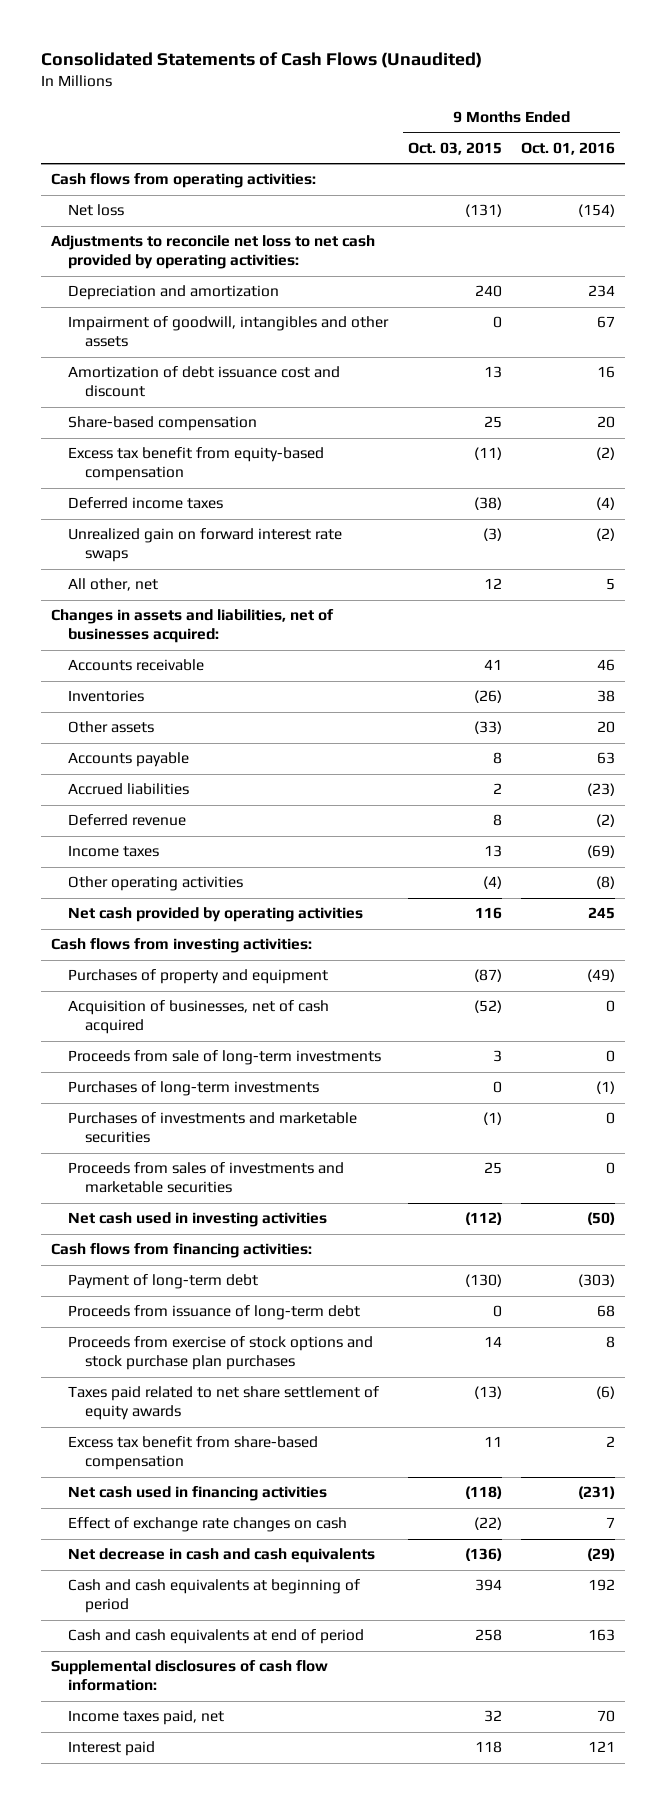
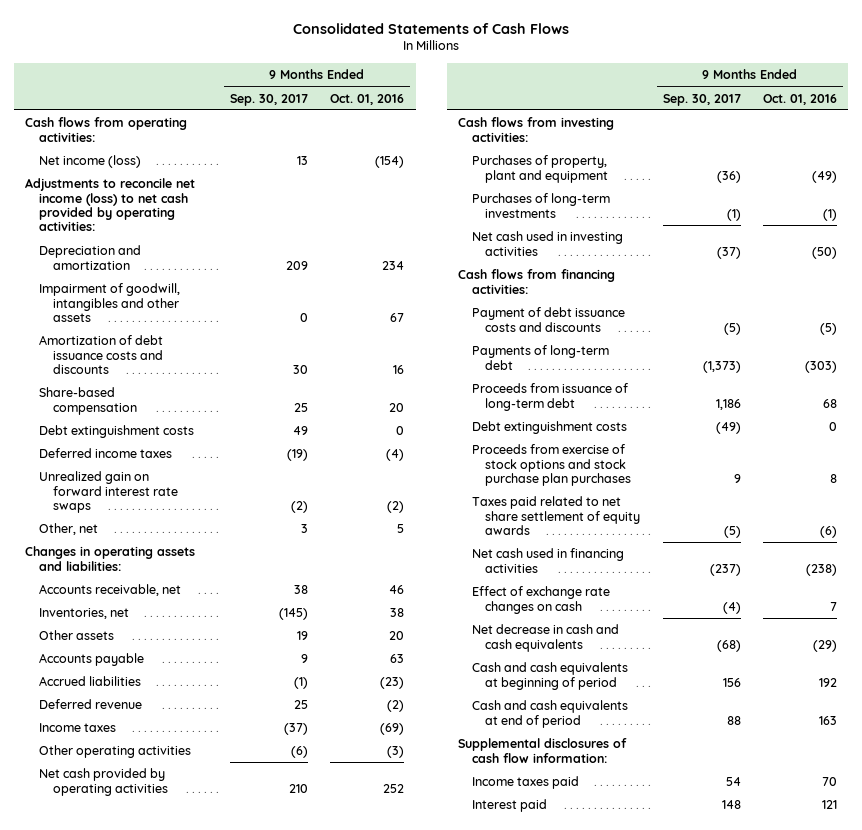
[41,52,483,69] Consolidated Statements of Cash Flows (Unaudited) -> [293,22,570,34] Consolidated Statements of Cash Flows
[407,141,502,155] Oct. 03, 2015 -> none
none -> [230,93,309,106] Sep. 30, 2017
[67,204,124,217] Net loss -> [39,155,142,169] Net income (loss)
[50,235,375,270] Adjustments to reconcile net loss to net cash provided by operating activities: -> [25,178,196,232] Adjustments to reconcile net income (loss) to net cash provided by operating activities:
[67,366,340,398] Amortization of debt issuance cost and discount -> [39,335,164,375] Amortization of debt issuance costs and discounts
[67,447,324,482] Excess tax benefit from equity-based compensation -> none
none -> [39,425,195,439] Debt extinguishment costs
[67,578,158,592] All other, net -> [39,523,99,536] Other, net
[50,609,334,644] Changes in assets and liabilities, net of businesses acquired: -> [25,546,196,571] Changes in operating assets and liabilities:
[67,659,204,672] Accounts receivable -> [39,584,182,597] Accounts receivable, net
[67,690,144,703] Inventories -> [39,608,130,620] Inventories, net
[596,876,616,890] (8) -> [387,746,405,759] (3)
[588,907,616,920] 245 -> [383,783,405,793] 252
[67,1000,329,1035] Acquisition of businesses, net of cash acquired -> none
[67,1050,381,1066] Proceeds from sale of long-term investments -> none
[67,969,328,985] Purchases of property and equipment -> [471,155,609,183] Purchases of property, plant and equipment
[67,1112,357,1144] Purchases of investments and marketable securities -> none
[67,1162,344,1194] Proceeds from sales of investments and marketable securities -> none
none -> [471,307,625,332] Payment of debt issuance costs and discounts
[67,1274,258,1290] Payment of long-term debt -> [471,345,609,370] Payments of long-term debt
none -> [471,421,627,435] Debt extinguishment costs
[67,1436,318,1471] Excess tax benefit from share-based compensation -> none
[578,1486,616,1500] (231) -> [805,563,837,576] (238)
[67,1710,224,1726] Income taxes paid, net -> [471,776,579,790] Income taxes paid

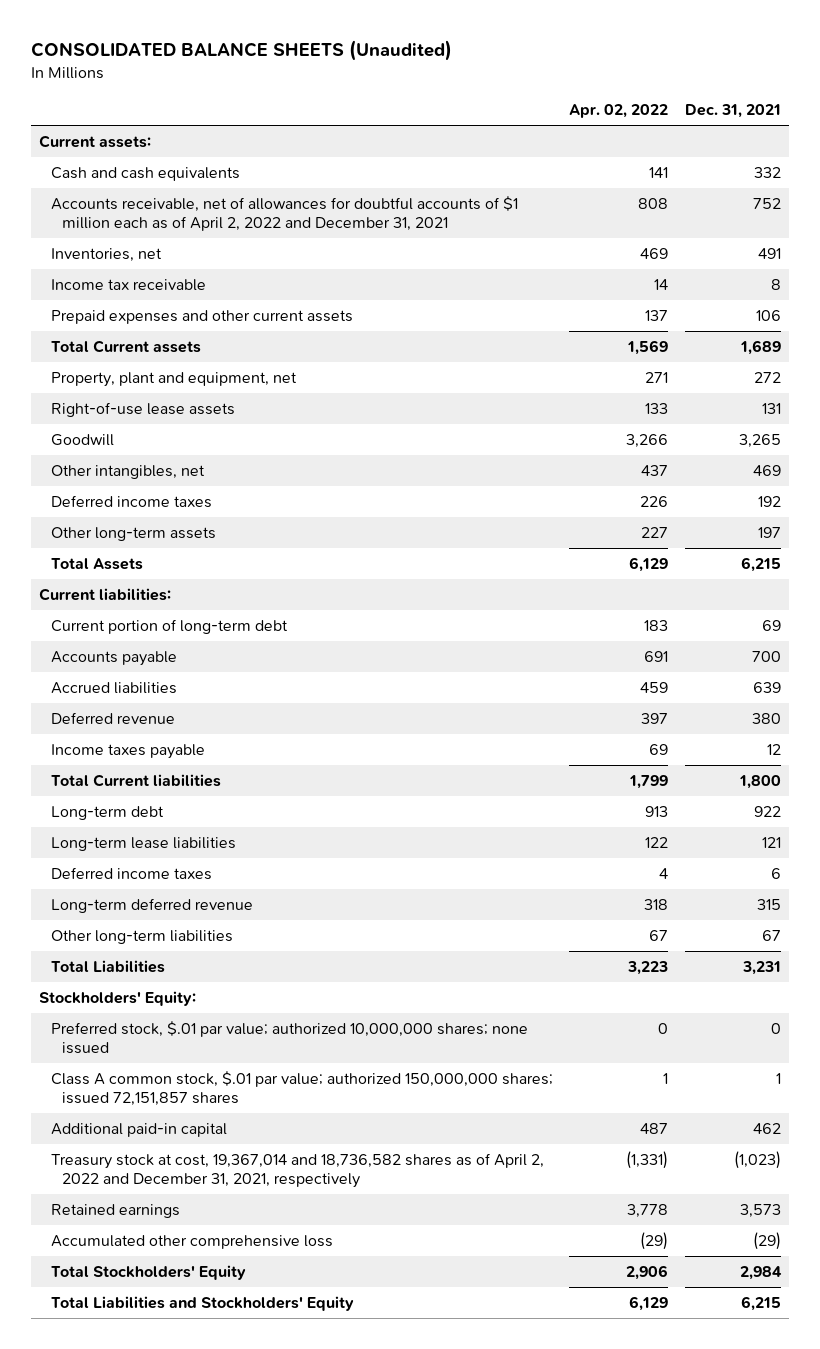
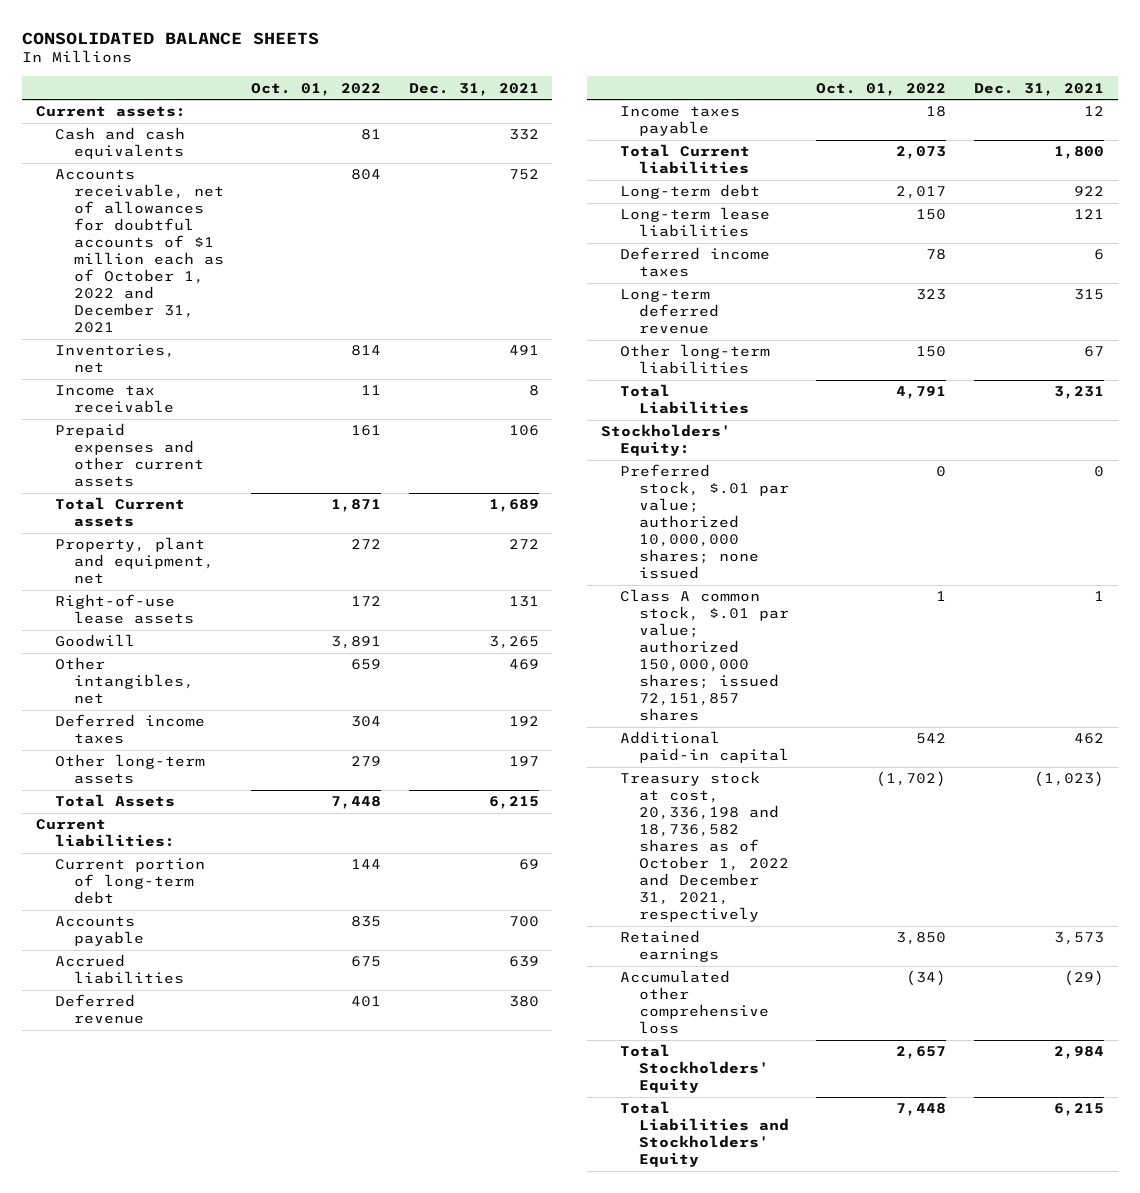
[30,39,452,61] CONSOLIDATED BALANCE SHEETS (Unaudited) -> [22,31,320,45] CONSOLIDATED BALANCE SHEETS
[569,104,669,119] Apr. 02, 2022 -> none
none -> [251,82,382,96] Oct. 01, 2022
[50,196,518,231] Accounts receivable, net of allowances for doubtful accounts of $1 million each as of April 2, 2022 and December 31, 2021 -> [54,169,224,334] Accounts receivable, net of allowances for doubtful accounts of $1 million each as of October 1, 2022 and December 31, 2021
[50,1153,544,1188] Treasury stock at cost, 19,367,014 and 18,736,582 shares as of April 2, 2022 and December 31, 2021, respectively -> [619,771,790,923] Treasury stock at cost, 20,336,198 and 18,736,582 shares as of October 1, 2022 and December 31, 2021, respectively

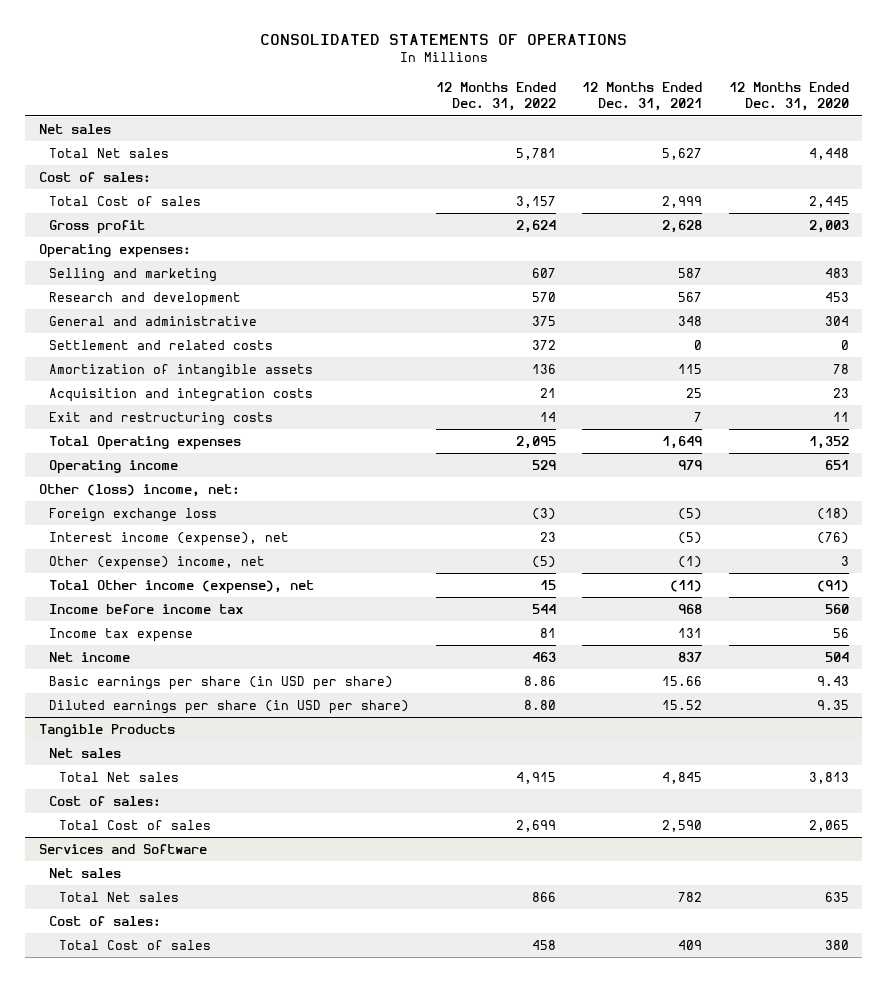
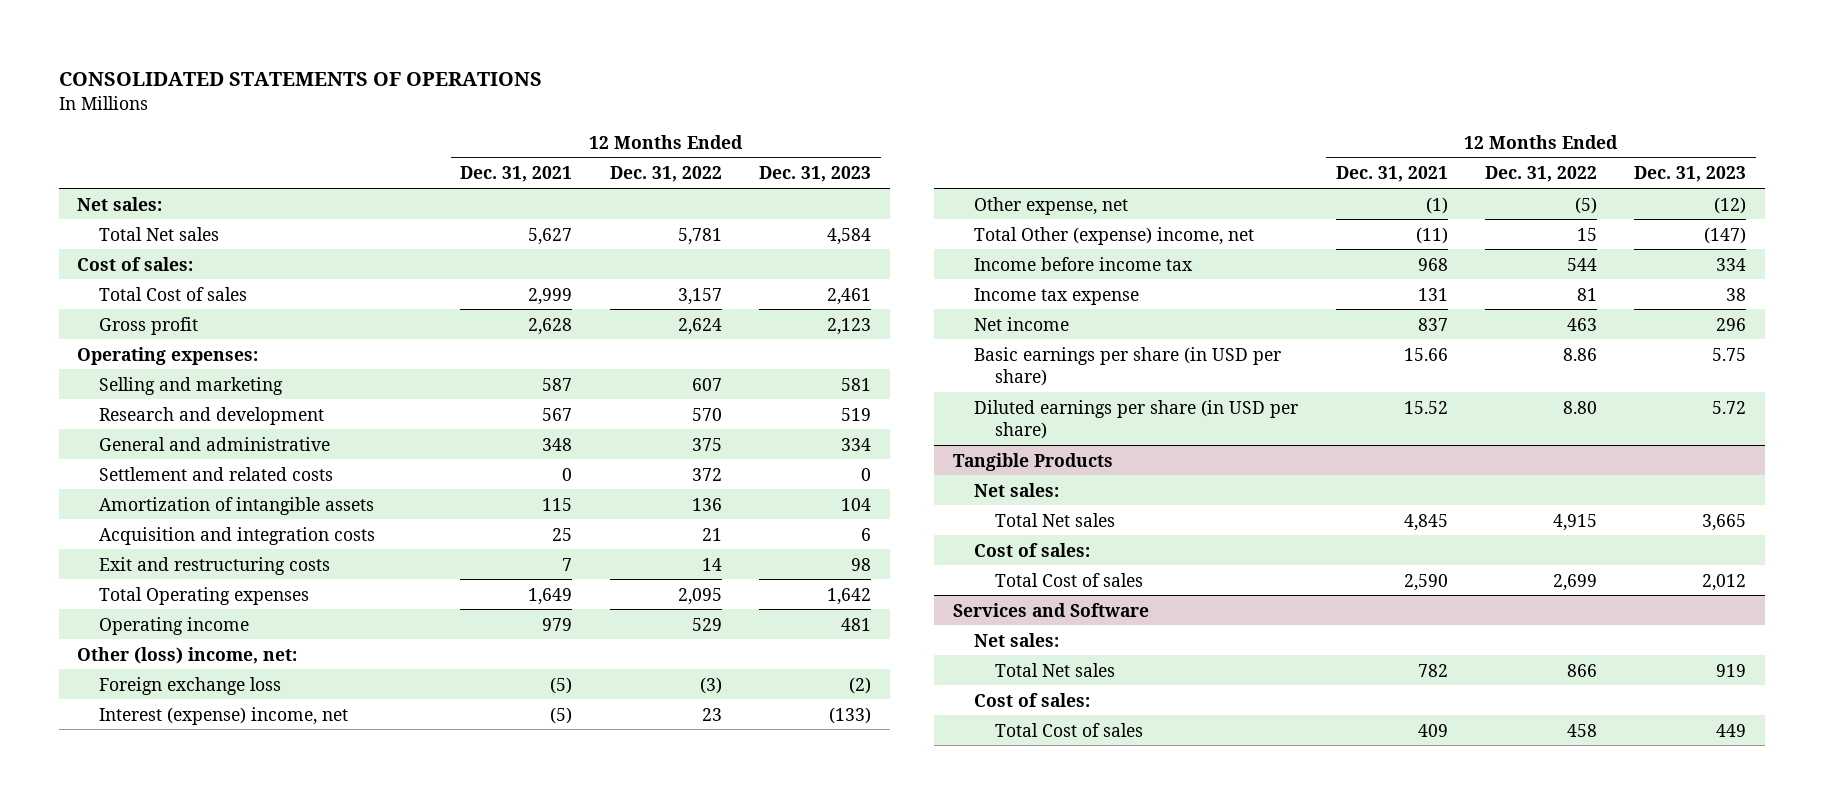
[728,81,849,112] 12 Months Ended Dec. 31, 2020 -> none
none -> [759,166,872,183] Dec. 31, 2023
[38,123,111,134] Net sales -> [77,196,163,211] Net sales:
[48,531,289,546] Interest income (expense), net -> [98,706,348,725] Interest (expense) income, net
[48,555,265,570] Other (expense) income, net -> [974,196,1129,215] Other expense, net
[48,579,314,594] Total Other income (expense), net -> [974,226,1255,245] Total Other (expense) income, net
[48,747,121,758] Net sales -> [974,482,1060,497] Net sales:
[48,867,121,878] Net sales -> [974,632,1060,647] Net sales:

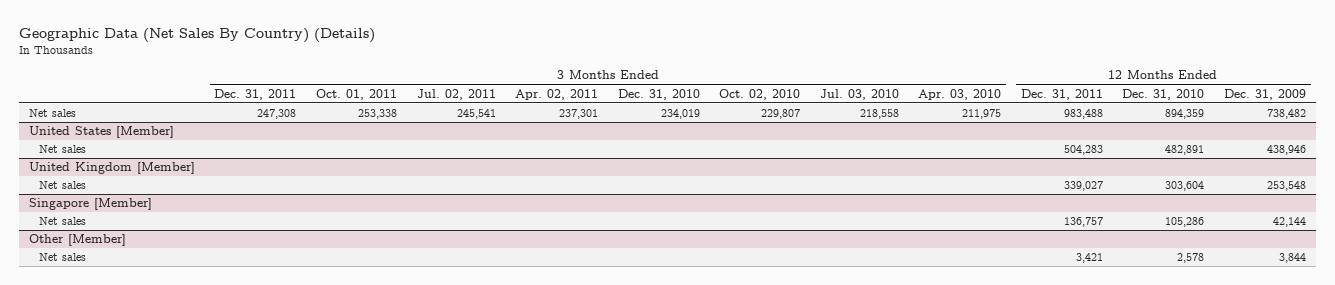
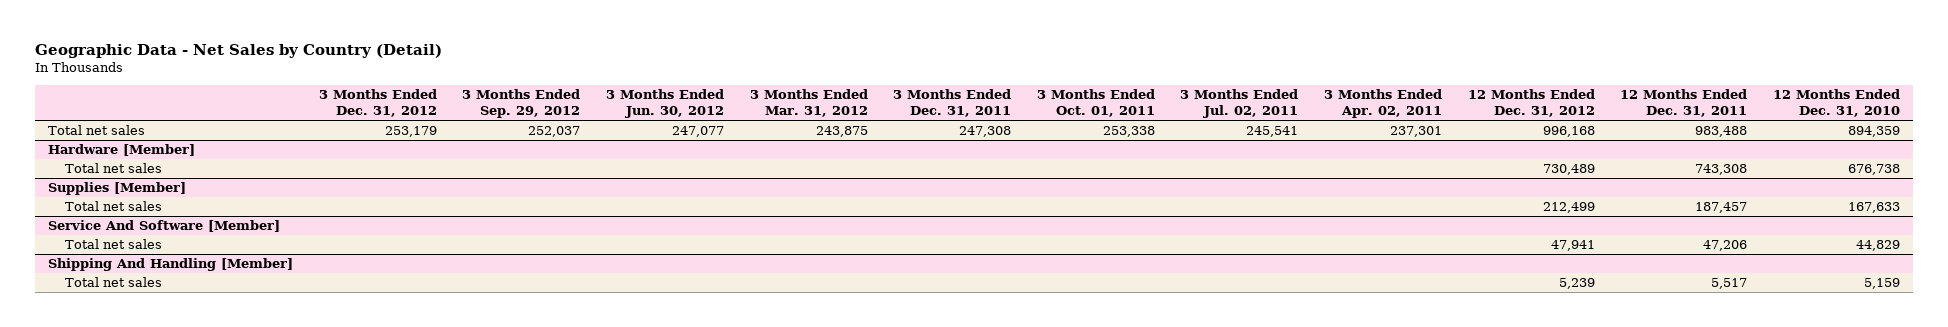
[19,27,376,43] Geographic Data (Net Sales By Country) (Details) -> [35,44,443,59] Geographic Data - Net Sales by Country (Detail)
[617,88,700,100] Dec. 31, 2010 -> none
[719,88,801,100] Oct. 02, 2010 -> none
[819,88,899,100] Jul. 03, 2010 -> none
[918,88,1002,100] Apr. 03, 2010 -> none
[1223,88,1306,100] Dec. 31, 2009 -> none
none -> [318,88,437,117] 3 Months Ended Dec. 31, 2012
none -> [462,88,581,118] 3 Months Ended Sep. 29, 2012
none -> [606,88,725,118] 3 Months Ended Jun. 30, 2012
none -> [749,88,868,117] 3 Months Ended Mar. 31, 2012
none -> [1467,88,1595,117] 12 Months Ended Dec. 31, 2012
[28,126,174,139] United States [Member] -> none
[28,162,195,175] United Kingdom [Member] -> none
[28,198,152,211] Singapore [Member] -> none
[28,234,126,247] Other [Member] -> none
[28,109,76,118] Net sales -> [48,125,146,136] Total net sales
none -> [48,144,196,157] Hardware [Member]
[38,145,86,154] Net sales -> [65,163,163,174] Total net sales
[1063,145,1103,156] 504,283 -> [1695,164,1748,176] 743,308
[1165,145,1205,156] 482,891 -> [1847,164,1900,176] 676,738
none -> [48,182,187,196] Supplies [Member]
[38,181,86,190] Net sales -> [65,201,163,212] Total net sales
[1063,181,1103,192] 339,027 -> [1695,202,1748,214] 187,457
[1165,181,1205,192] 303,604 -> [1847,202,1900,214] 167,633
none -> [48,220,281,233] Service And Software [Member]
[38,217,86,226] Net sales -> [65,239,163,250] Total net sales
[1063,217,1103,228] 136,757 -> [1703,240,1748,252] 47,206
[1165,217,1205,228] 105,286 -> [1855,240,1900,252] 44,829
none -> [48,258,294,272] Shipping And Handling [Member]
[38,253,86,262] Net sales -> [65,277,163,288] Total net sales
[1075,253,1103,264] 3,421 -> [1711,278,1748,290] 5,517
[1177,253,1205,264] 2,578 -> [1863,278,1900,290] 5,159

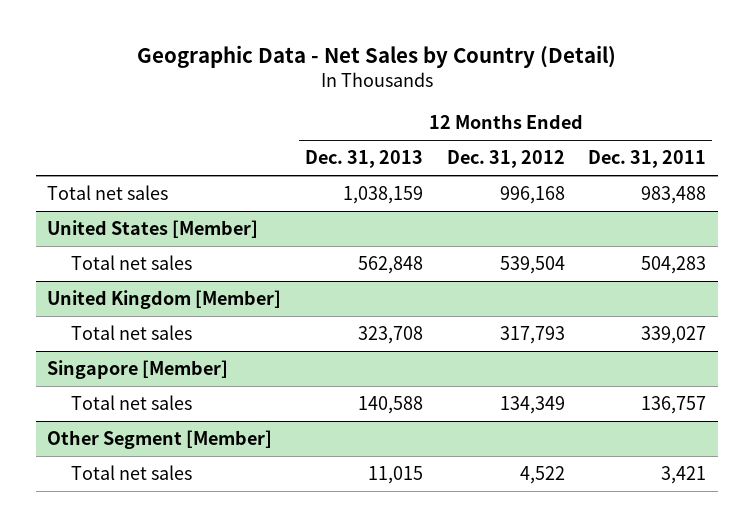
[318,88,437,117] 3 Months Ended Dec. 31, 2012 -> none
[462,88,581,118] 3 Months Ended Sep. 29, 2012 -> none
[606,88,725,118] 3 Months Ended Jun. 30, 2012 -> none
[749,88,868,117] 3 Months Ended Mar. 31, 2012 -> none
[893,88,1012,117] 3 Months Ended Dec. 31, 2011 -> none
[1036,88,1155,117] 3 Months Ended Oct. 01, 2011 -> none
[1180,88,1299,118] 3 Months Ended Jul. 02, 2011 -> none
[1323,88,1442,118] 3 Months Ended Apr. 02, 2011 -> none
[1772,88,1900,117] 12 Months Ended Dec. 31, 2010 -> none
none -> [304,150,423,169] Dec. 31, 2013
[48,144,196,157] Hardware [Member] -> none
[48,182,187,196] Supplies [Member] -> none
[48,220,281,233] Service And Software [Member] -> none
[48,258,294,272] Shipping And Handling [Member] -> none
none -> [47,220,259,239] United States [Member]
[1542,164,1595,176] 730,489 -> [499,256,565,275] 539,504
[1695,164,1748,176] 743,308 -> [641,256,707,275] 504,283
none -> [47,290,282,310] United Kingdom [Member]
[1542,202,1595,214] 212,499 -> [499,326,565,345] 317,793
[1695,202,1748,214] 187,457 -> [641,326,707,345] 339,027
none -> [47,360,229,380] Singapore [Member]
[1550,240,1595,252] 47,941 -> [499,396,565,415] 134,349
[1703,240,1748,252] 47,206 -> [641,396,707,415] 136,757
none -> [47,430,273,450] Other Segment [Member]
[1558,278,1595,290] 5,239 -> [519,466,565,485] 4,522
[1711,278,1748,290] 5,517 -> [661,466,707,485] 3,421

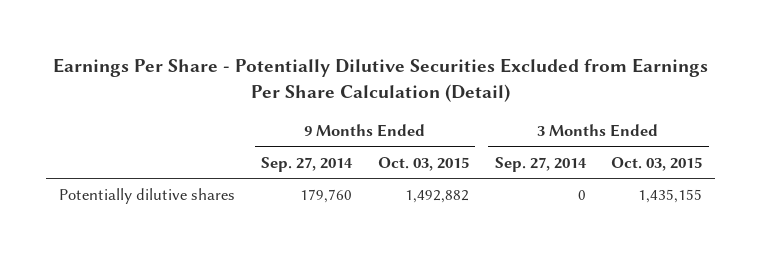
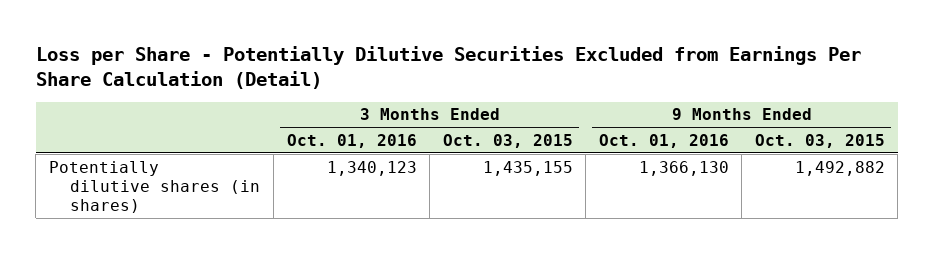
[52,58,708,103] Earnings Per Share - Potentially Dilutive Securities Excluded from Earnings Per Share Calculation (Detail) -> [35,45,861,89] Loss per Share - Potentially Dilutive Securities Excluded from Earnings Per Share Calculation (Detail)
[261,156,354,172] Sep. 27, 2014 -> none
[494,156,587,172] Sep. 27, 2014 -> none
none -> [286,133,417,148] Oct. 01, 2016
none -> [598,133,729,148] Oct. 01, 2016
[59,188,236,205] Potentially dilutive shares -> [48,160,261,214] Potentially dilutive shares (in shares)

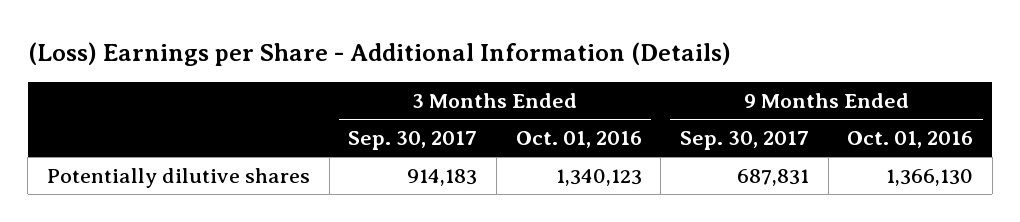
[35,45,861,89] Loss per Share - Potentially Dilutive Securities Excluded from Earnings Per Share Calculation (Detail) -> [27,42,731,67] (Loss) Earnings per Share - Additional Information (Details)
[442,133,573,148] Oct. 03, 2015 -> none
[754,133,885,148] Oct. 03, 2015 -> none
none -> [348,131,478,151] Sep. 30, 2017
none -> [679,131,809,151] Sep. 30, 2017
[48,160,261,214] Potentially dilutive shares (in shares) -> [47,167,311,188] Potentially dilutive shares

